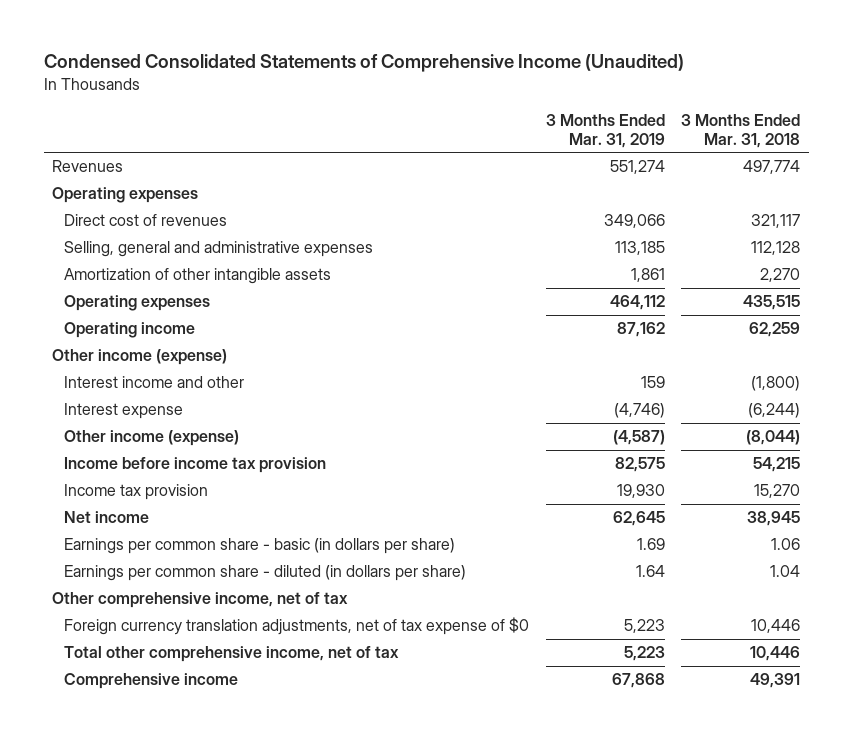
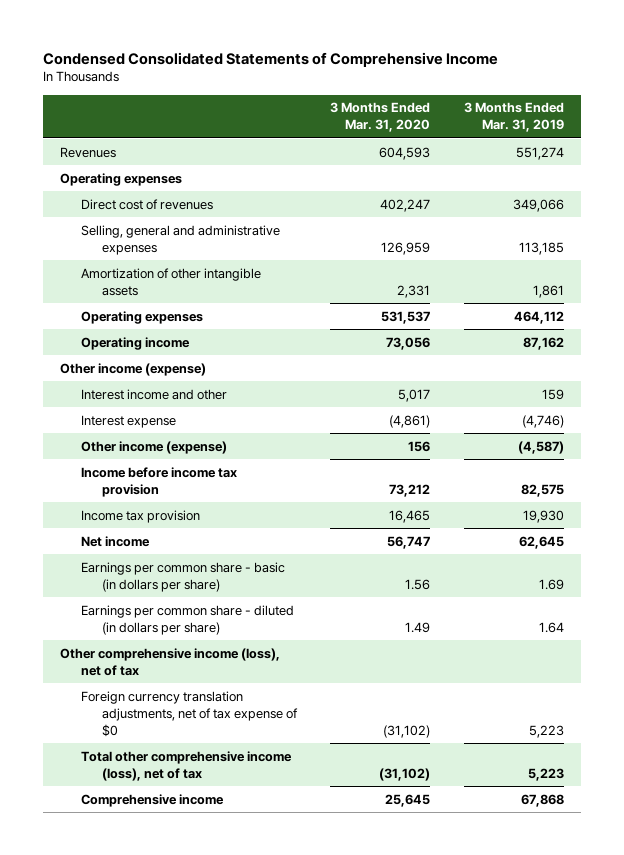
[43,54,684,73] Condensed Consolidated Statements of Comprehensive Income (Unaudited) -> [43,51,499,67] Condensed Consolidated Statements of Comprehensive Income
[681,113,801,148] 3 Months Ended Mar. 31, 2018 -> none
none -> [330,102,431,133] 3 Months Ended Mar. 31, 2020
[51,592,348,609] Other comprehensive income, net of tax -> [59,647,280,676] Other comprehensive income (loss), net of tax
[63,646,399,663] Total other comprehensive income, net of tax -> [80,750,292,781] Total other comprehensive income (loss), net of tax

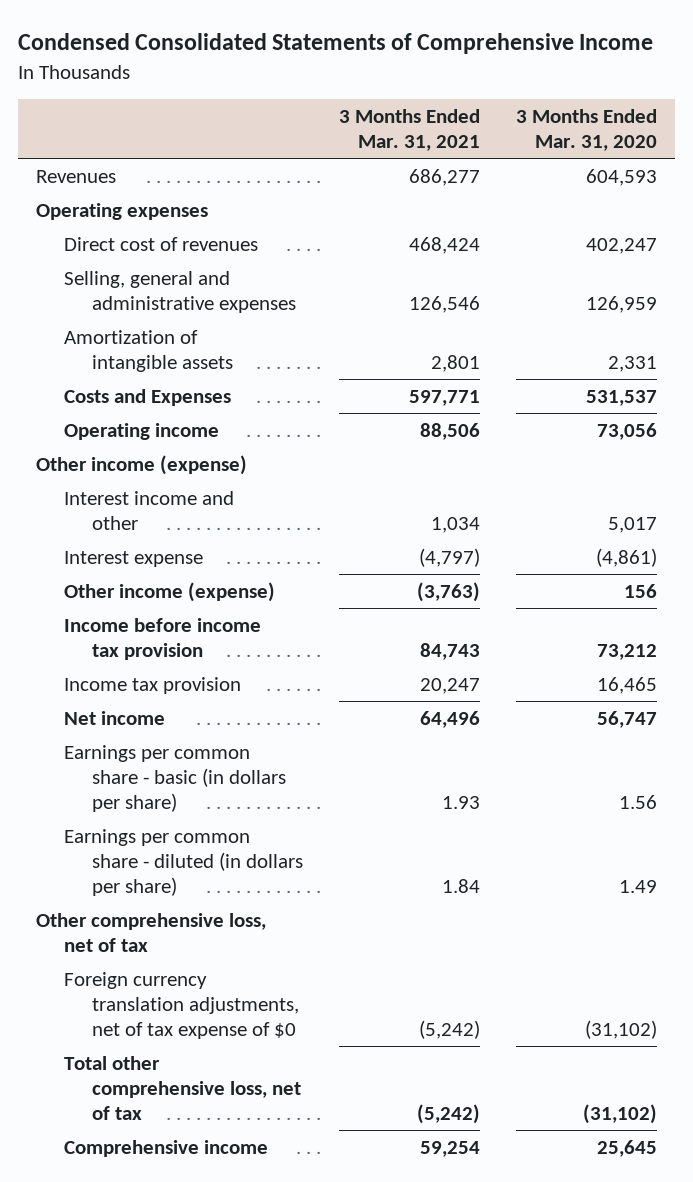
[463,102,564,133] 3 Months Ended Mar. 31, 2019 -> none
none -> [339,109,481,152] 3 Months Ended Mar. 31, 2021
[80,267,261,296] Amortization of other intangible assets -> [64,329,234,372] Amortization of intangible assets
[80,310,203,324] Operating expenses -> [64,388,232,406] Costs and Expenses
[59,647,280,676] Other comprehensive income (loss), net of tax -> [35,912,266,952] Other comprehensive loss, net of tax
[80,750,292,781] Total other comprehensive income (loss), net of tax -> [64,1055,302,1120] Total other comprehensive loss, net of tax

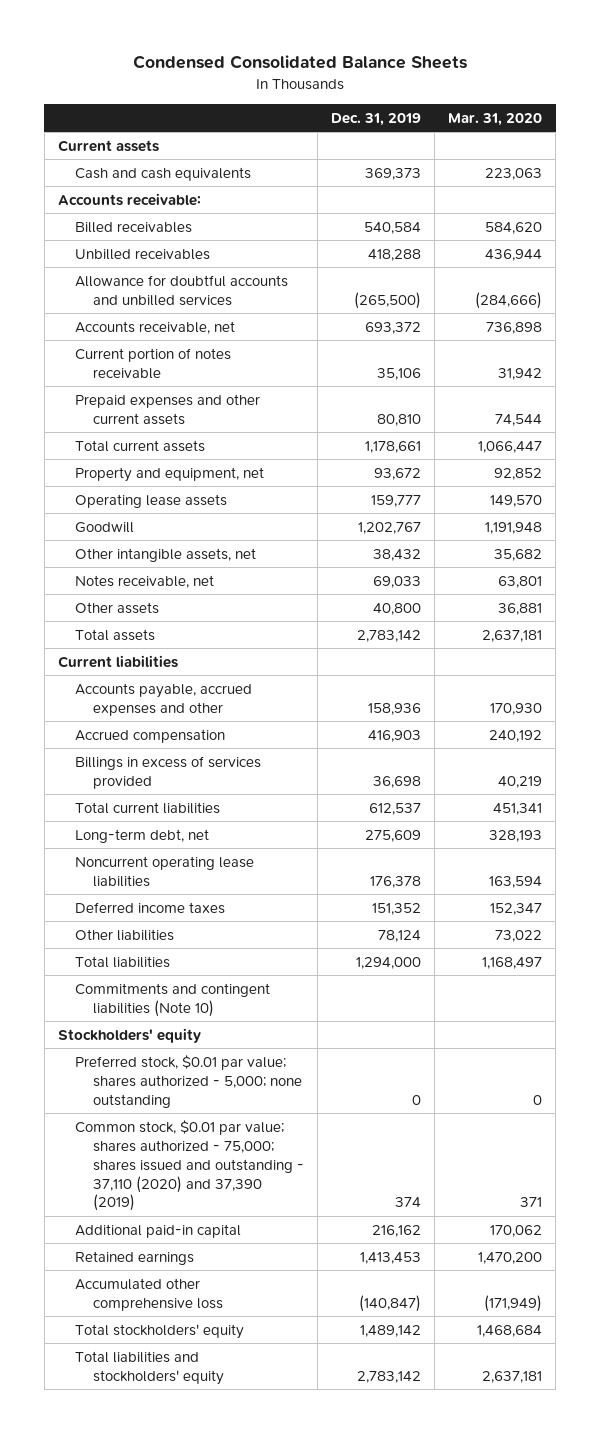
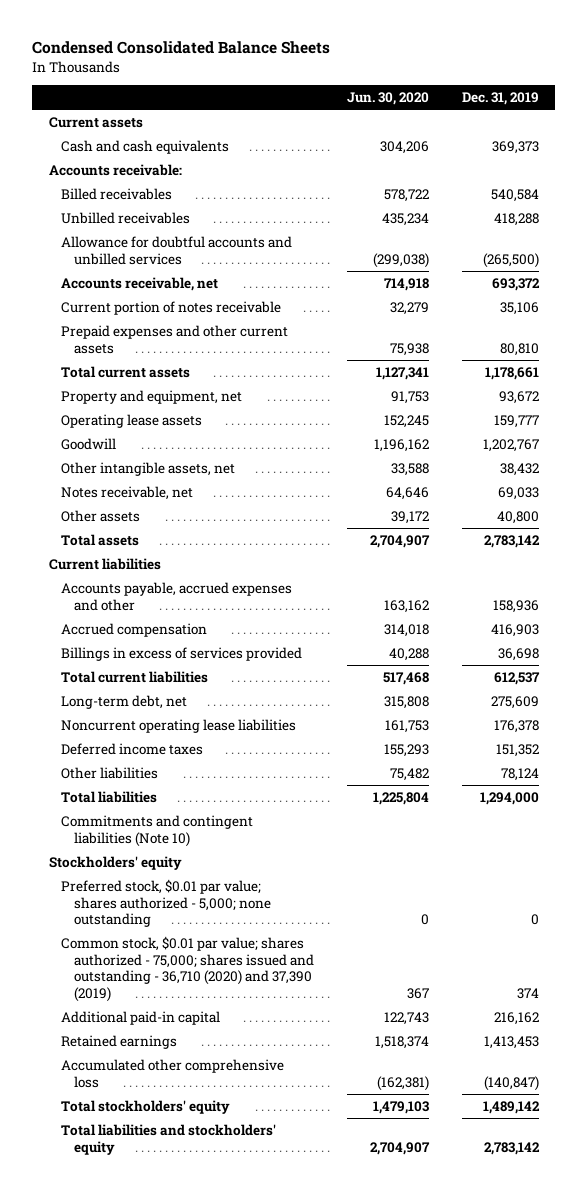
[448,112,543,126] Mar. 31, 2020 -> none
none -> [346,92,429,106] Jun. 30, 2020
[75,1119,304,1212] Common stock, $0.01 par value; shares authorized - 75,000; shares issued and outstanding - 37,110 (2020) and 37,390 (2019) -> [61,936,314,1002] Common stock, $0.01 par value; shares authorized - 75,000; shares issued and outstanding - 36,710 (2020) and 37,390 (2019)

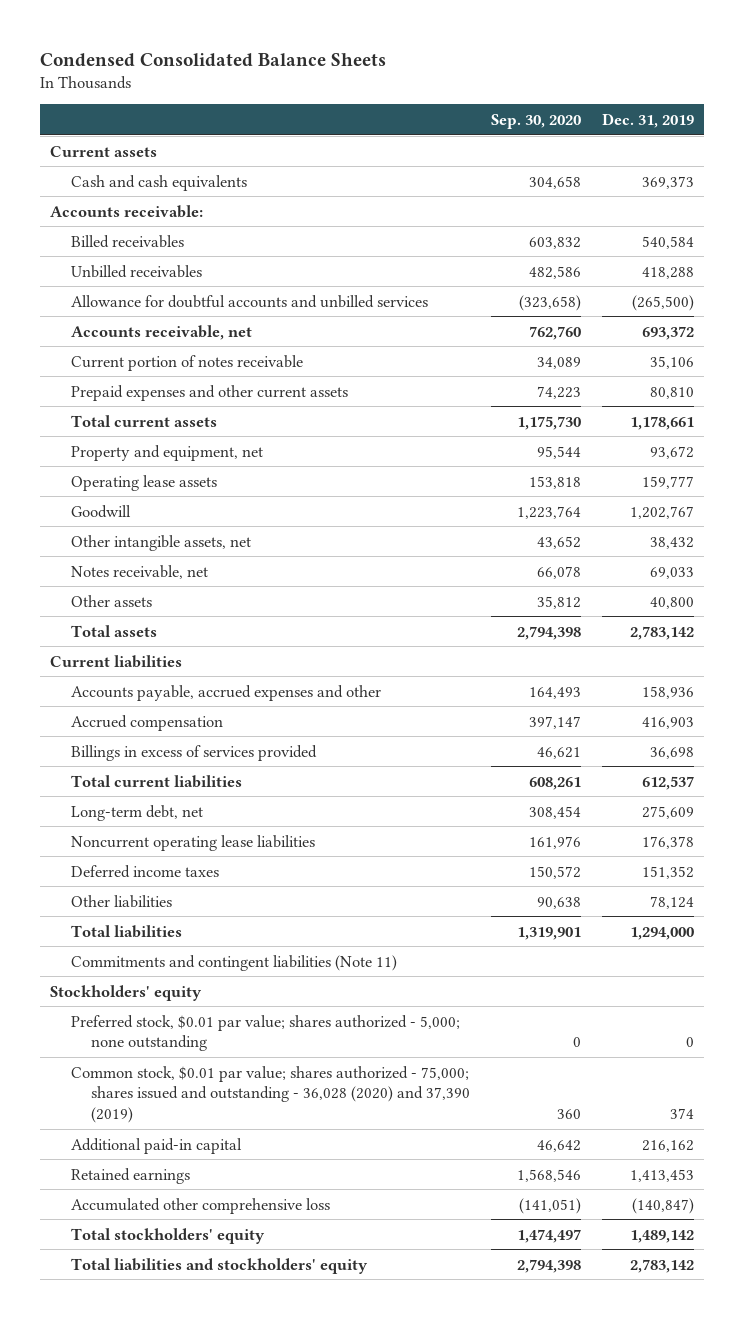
[346,92,429,106] Jun. 30, 2020 -> none
none -> [491,113,582,129] Sep. 30, 2020
[61,815,254,847] Commitments and contingent liabilities (Note 10) -> [70,954,397,971] Commitments and contingent liabilities (Note 11)
[61,936,314,1002] Common stock, $0.01 par value; shares authorized - 75,000; shares issued and outstanding - 36,710 (2020) and 37,390 (2019) -> [70,1065,471,1123] Common stock, $0.01 par value; shares authorized - 75,000; shares issued and outstanding - 36,028 (2020) and 37,390 (2019)

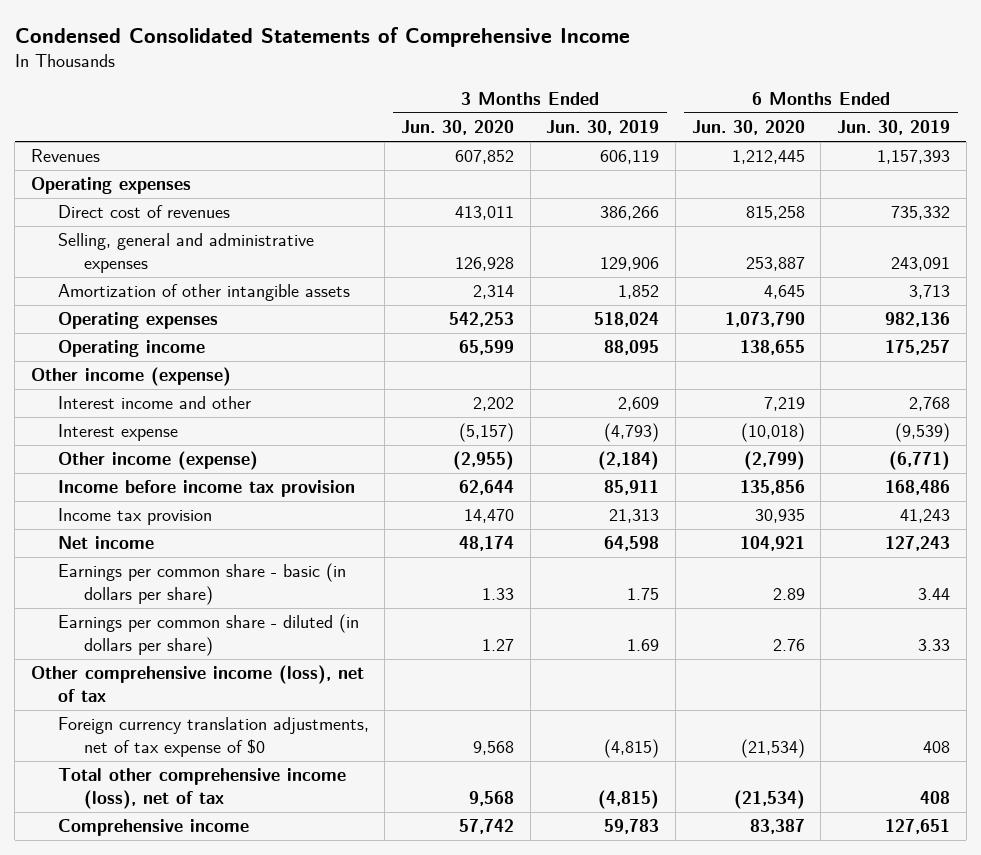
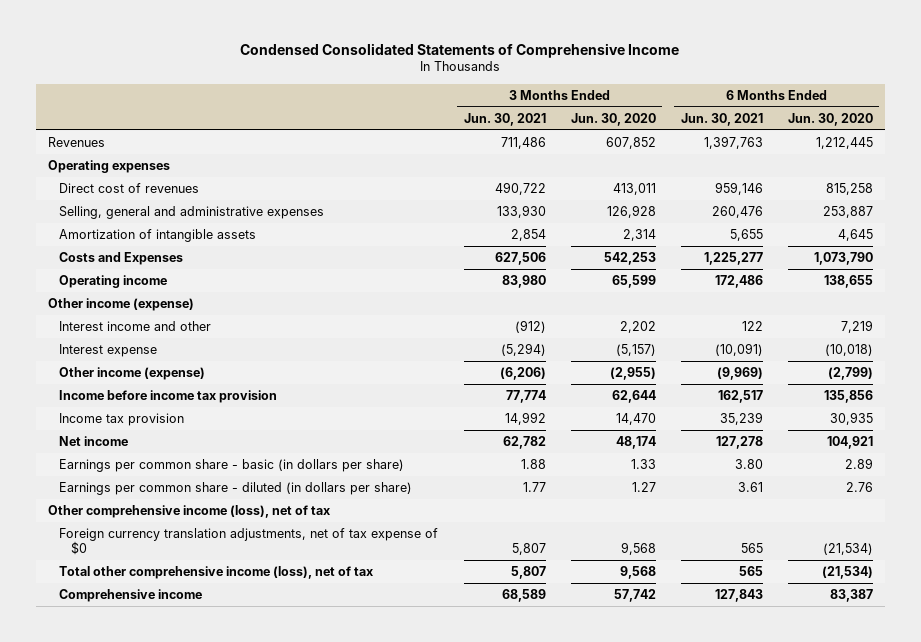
[546,120,660,136] Jun. 30, 2019 -> none
[837,120,951,136] Jun. 30, 2019 -> none
none -> [463,112,546,126] Jun. 30, 2021
none -> [680,112,763,126] Jun. 30, 2021
[57,284,350,302] Amortization of other intangible assets -> [59,228,257,242] Amortization of intangible assets
[57,312,218,330] Operating expenses -> [59,251,184,265] Costs and Expenses

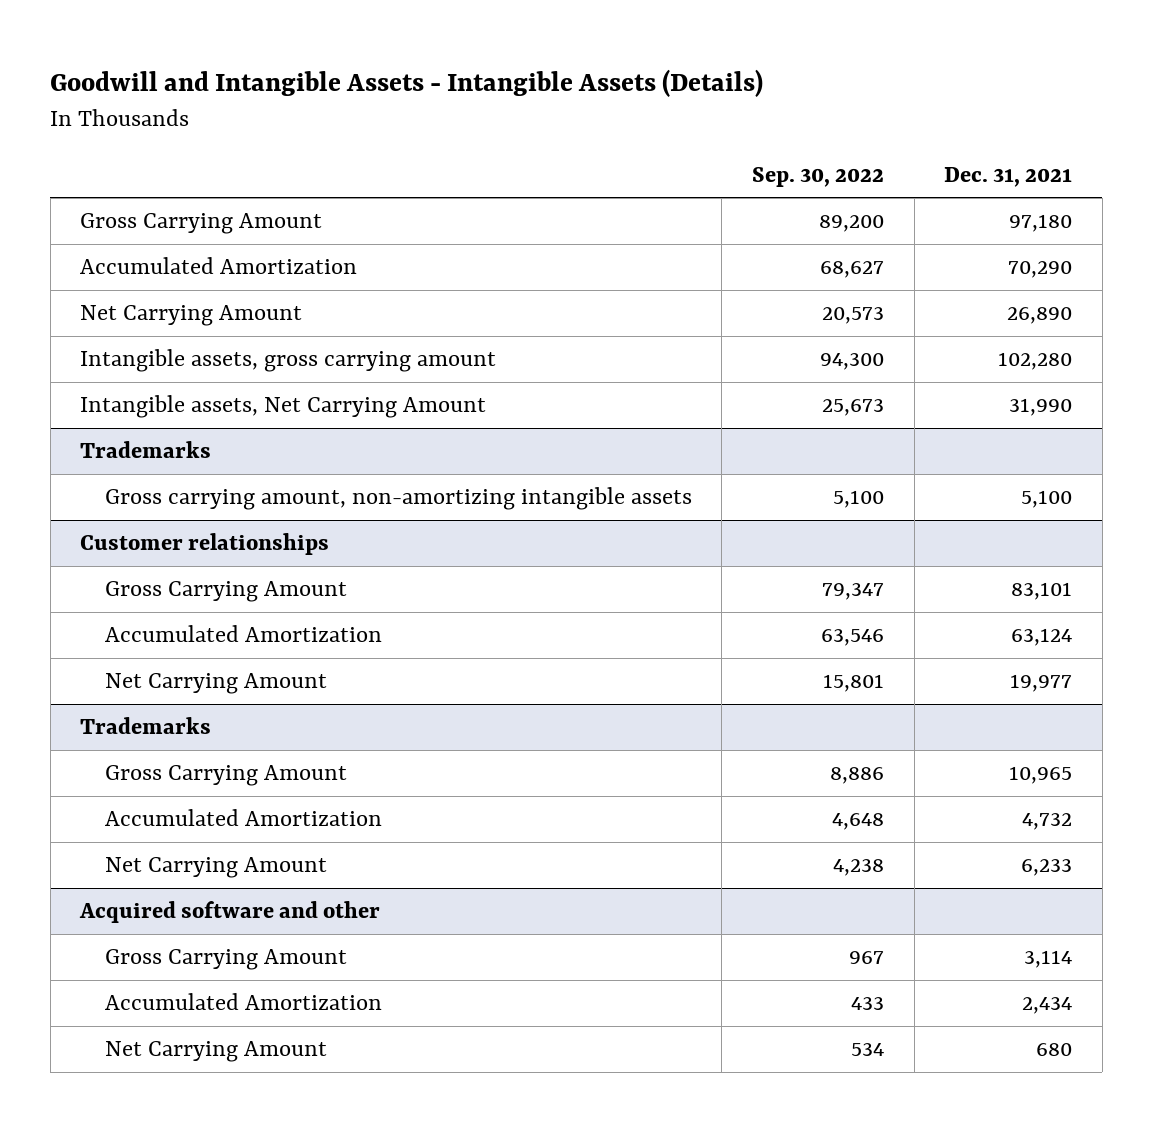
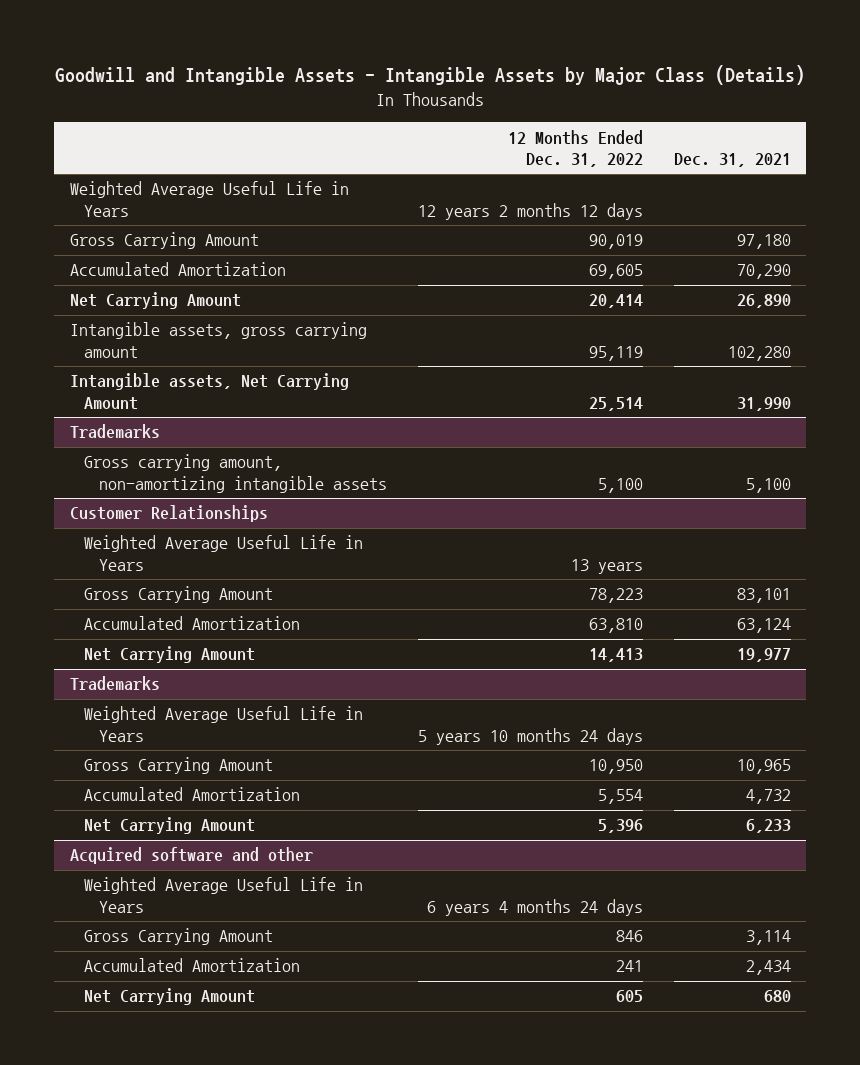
[50,68,764,97] Goodwill and Intangible Assets - Intangible Assets (Details) -> [55,65,806,86] Goodwill and Intangible Assets - Intangible Assets by Major Class (Details)
[751,166,884,187] Sep. 30, 2022 -> none
none -> [508,129,644,167] 12 Months Ended Dec. 31, 2022
none -> [69,181,349,217] Weighted Average Useful Life in Years
[80,533,330,556] Customer relationships -> [69,505,268,523] Customer Relationships
none -> [84,535,364,571] Weighted Average Useful Life in Years
none -> [84,706,364,742] Weighted Average Useful Life in Years
none -> [84,877,364,913] Weighted Average Useful Life in Years

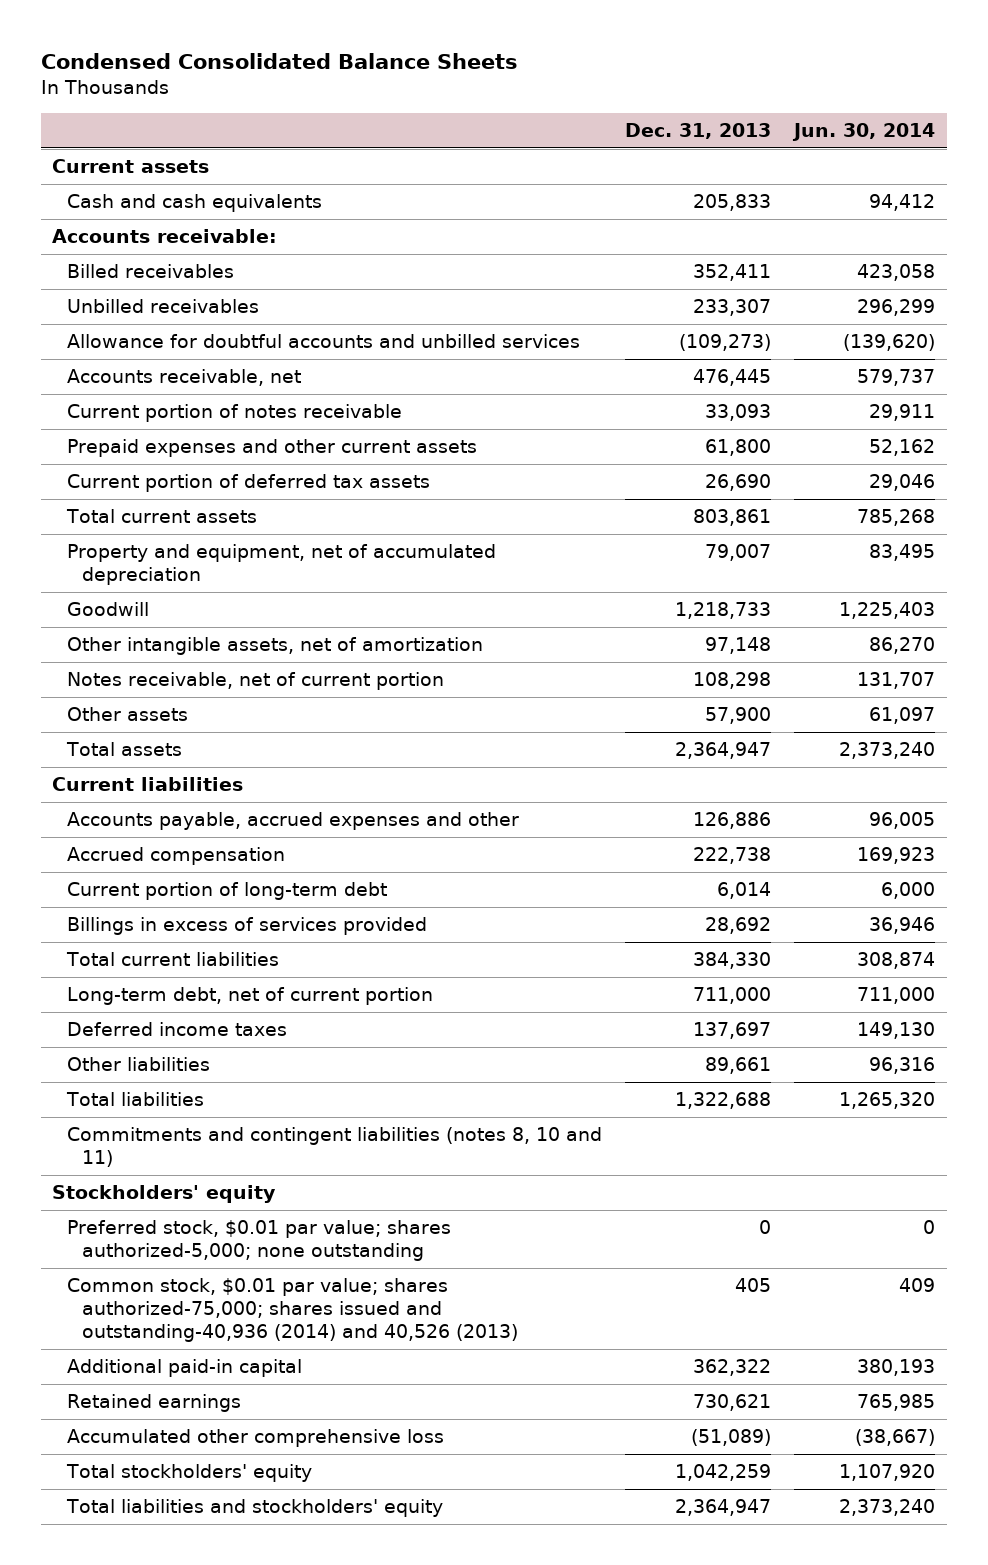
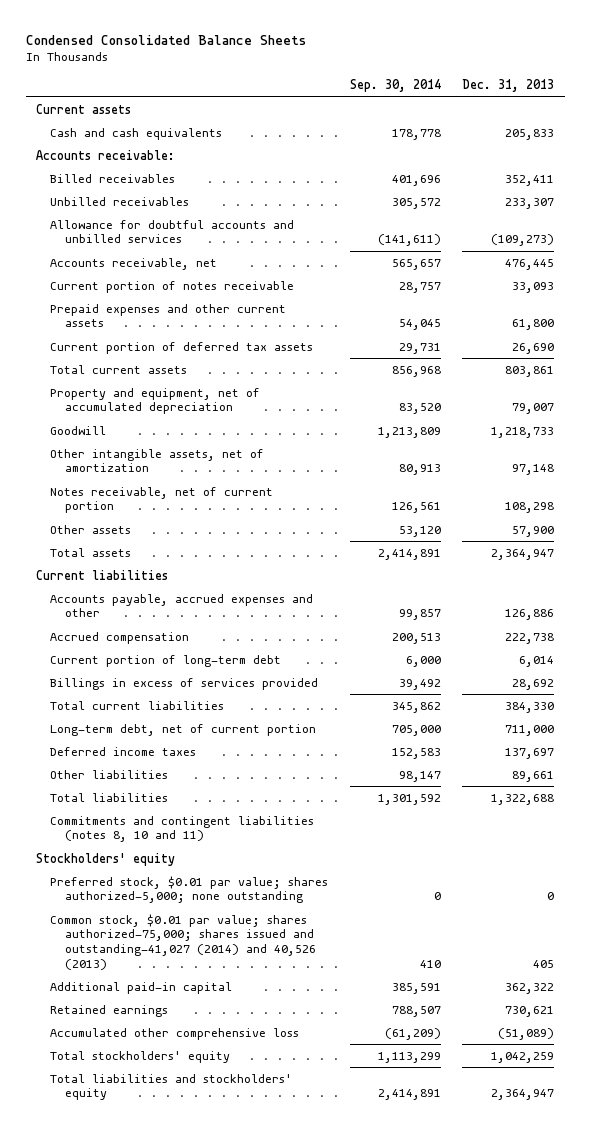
[792,122,936,141] Jun. 30, 2014 -> none
none -> [349,79,441,93] Sep. 30, 2014
[67,1278,519,1343] Common stock, $0.01 par value; shares authorized-75,000; shares issued and outstanding-40,936 (2014) and 40,526 (2013) -> [50,913,316,970] Common stock, $0.01 par value; shares authorized-75,000; shares issued and outstanding-41,027 (2014) and 40,526 (2013)

